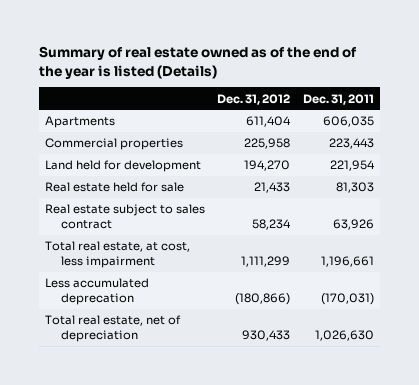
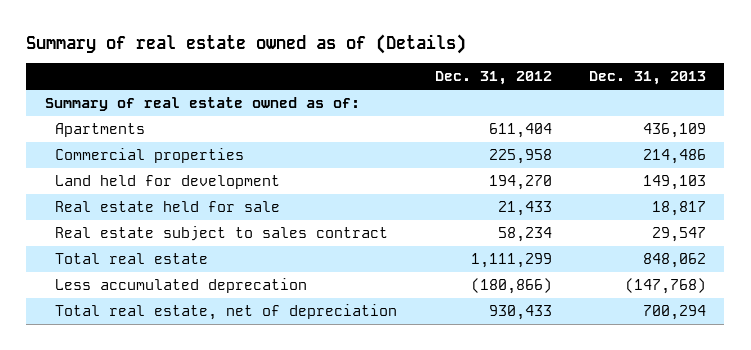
[39,46,358,79] Summary of real estate owned as of the end of the year is listed (Details) -> [26,33,467,54] Summary of real estate owned as of (Details)
[302,93,374,105] Dec. 31, 2011 -> none
none -> [588,71,706,86] Dec. 31, 2013
none -> [45,97,361,112] Summary of real estate owned as of:
[45,241,191,268] Total real estate, at cost, less impairment -> [55,253,209,265] Total real estate

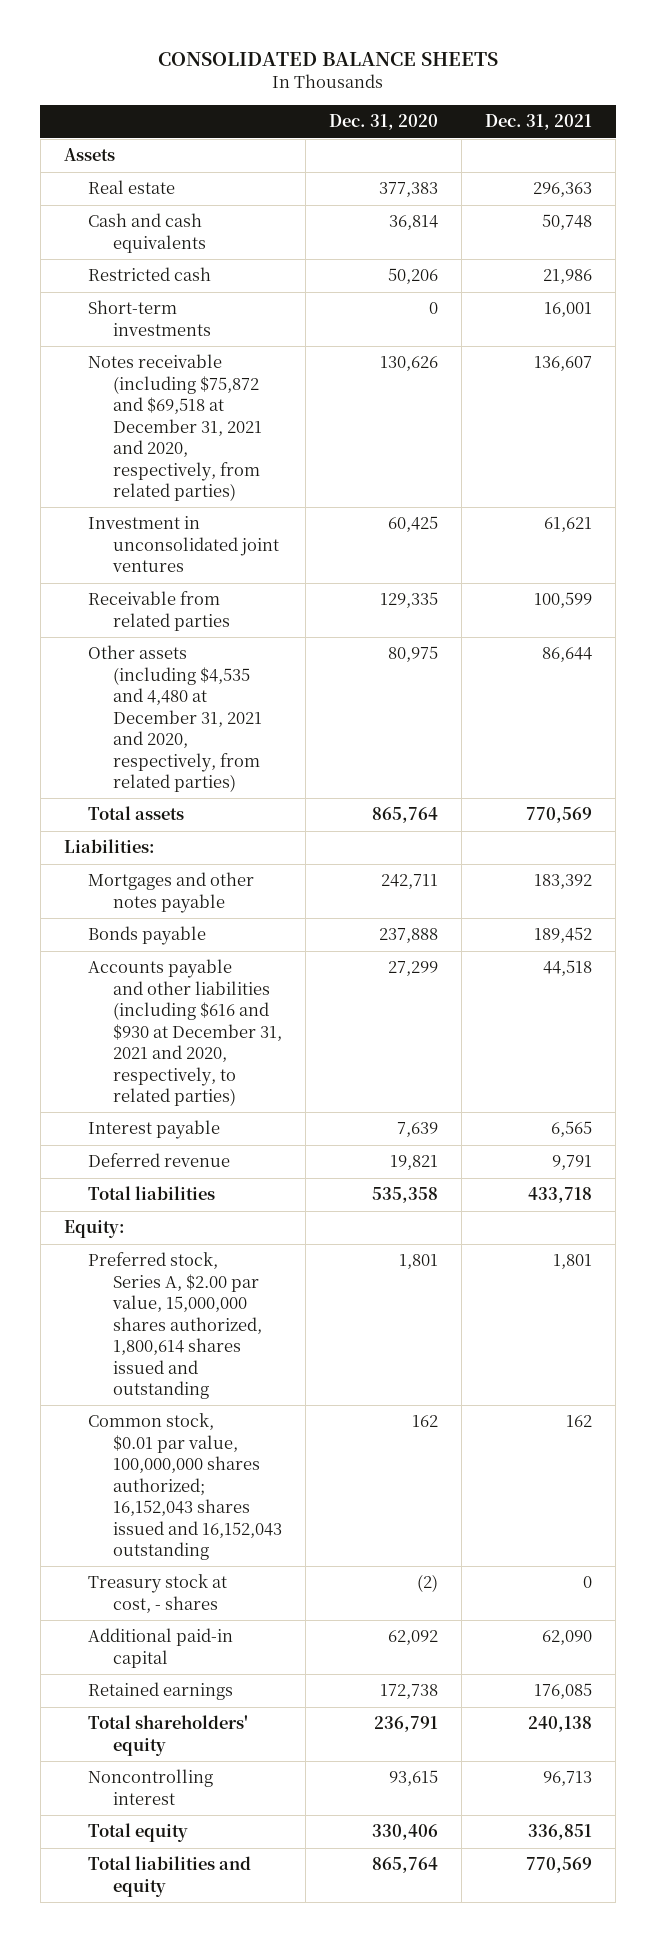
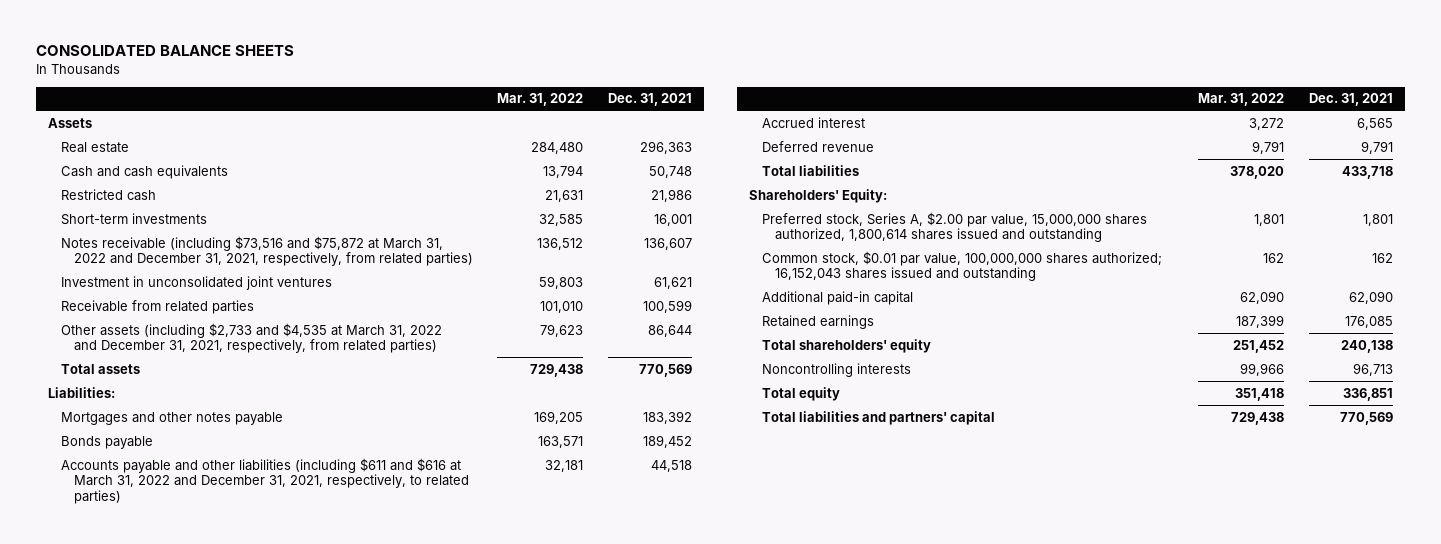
[329,114,439,131] Dec. 31, 2020 -> none
none -> [497,93,584,107] Mar. 31, 2022
[88,354,262,502] Notes receivable (including $75,872 and $69,518 at December 31, 2021 and 2020, respectively, from related parties) -> [60,235,473,267] Notes receivable (including $73,516 and $75,872 at March 31, 2022 and December 31, 2021, respectively, from related parties)
[88,645,262,793] Other assets (including $4,535 and 4,480 at December 31, 2021 and 2020, respectively, from related parties) -> [60,322,442,354] Other assets (including $2,733 and $4,535 at March 31, 2022 and December 31, 2021, respectively, from related parties)
[88,959,282,1107] Accounts payable and other liabilities (including $616 and $930 at December 31, 2021 and 2020, respectively, to related parties) -> [60,457,469,504] Accounts payable and other liabilities (including $611 and $616 at March 31, 2022 and December 31, 2021, respectively, to related parties)
[88,1120,221,1140] Interest payable -> [761,116,865,128] Accrued interest
[63,1220,125,1239] Equity: -> [749,188,888,203] Shareholders' Equity:
[88,1574,228,1613] Treasury stock at cost, - shares -> none
[88,1413,282,1561] Common stock, $0.01 par value, 100,000,000 shares authorized; 16,152,043 shares issued and 16,152,043 outstanding -> [761,250,1162,282] Common stock, $0.01 par value, 100,000,000 shares authorized; 16,152,043 shares issued and outstanding
[88,1769,214,1805] Noncontrolling interest -> [761,362,911,377] Noncontrolling interests
[88,1856,252,1897] Total liabilities and equity -> [761,410,995,425] Total liabilities and partners' capital

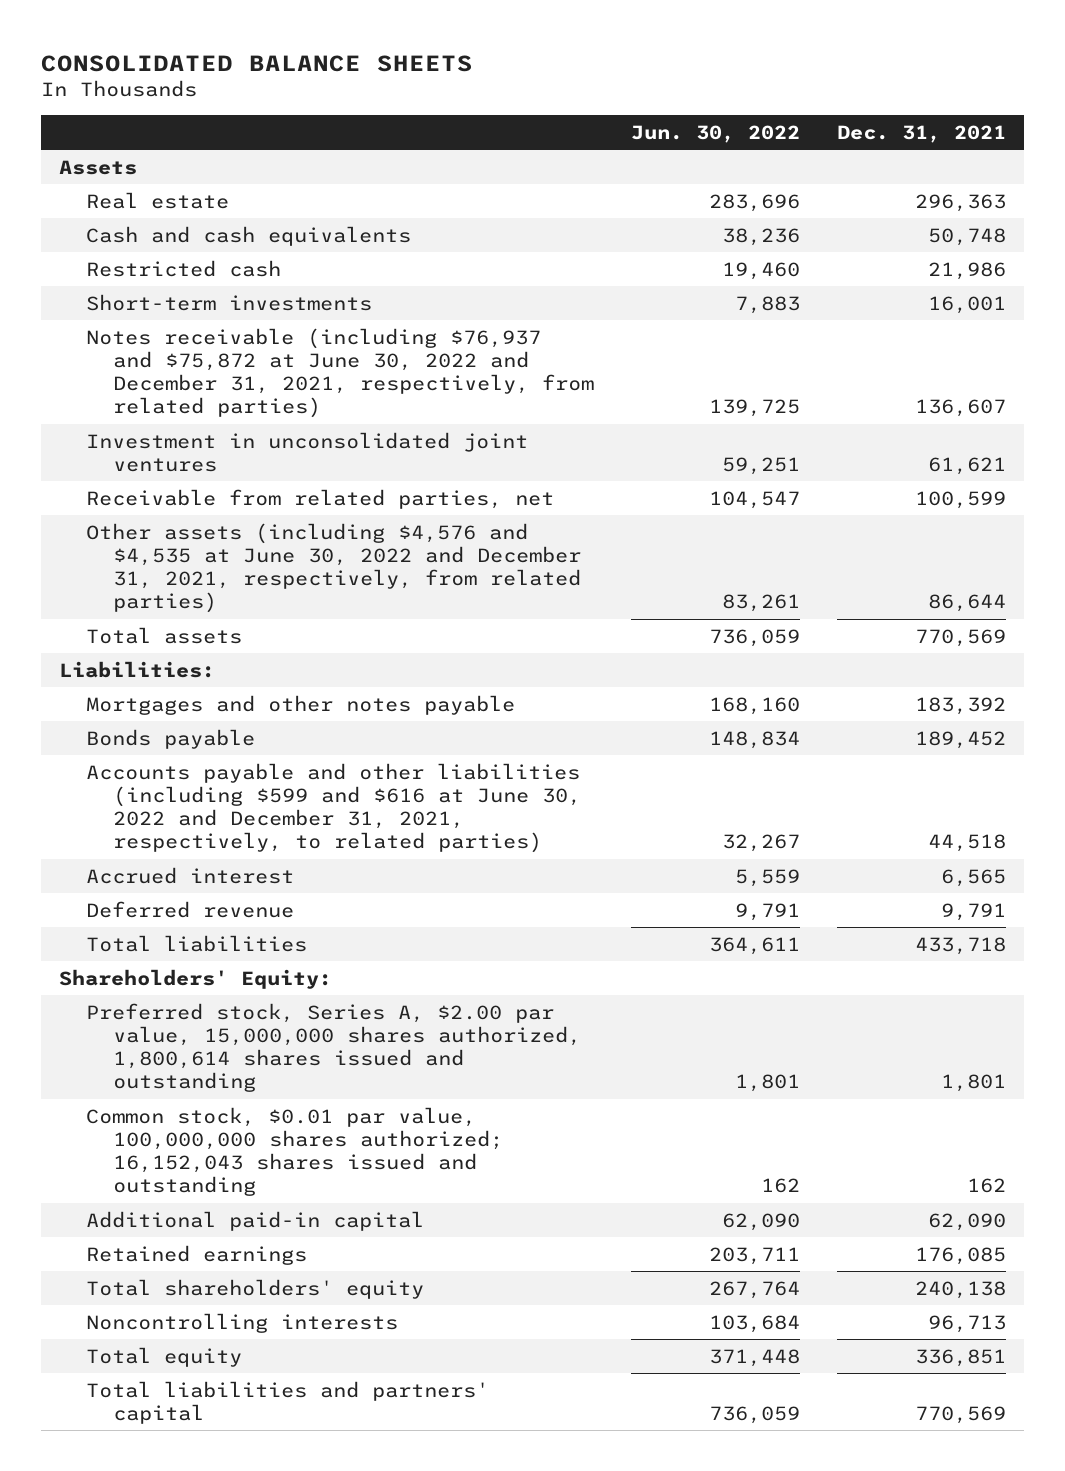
[497,93,584,107] Mar. 31, 2022 -> none
none -> [631,124,801,143] Jun. 30, 2022
[60,235,473,267] Notes receivable (including $73,516 and $75,872 at March 31, 2022 and December 31, 2021, respectively, from related parties) -> [86,327,595,419] Notes receivable (including $76,937 and $75,872 at June 30, 2022 and December 31, 2021, respectively, from related parties)
[60,299,254,314] Receivable from related parties -> [86,488,555,509] Receivable from related parties, net
[60,322,442,354] Other assets (including $2,733 and $4,535 at March 31, 2022 and December 31, 2021, respectively, from related parties) -> [86,522,582,614] Other assets (including $4,576 and $4,535 at June 30, 2022 and December 31, 2021, respectively, from related parties)
[60,457,469,504] Accounts payable and other liabilities (including $611 and $616 at March 31, 2022 and December 31, 2021, respectively, to related parties) -> [86,762,582,854] Accounts payable and other liabilities (including $599 and $616 at June 30, 2022 and December 31, 2021, respectively, to related parties)

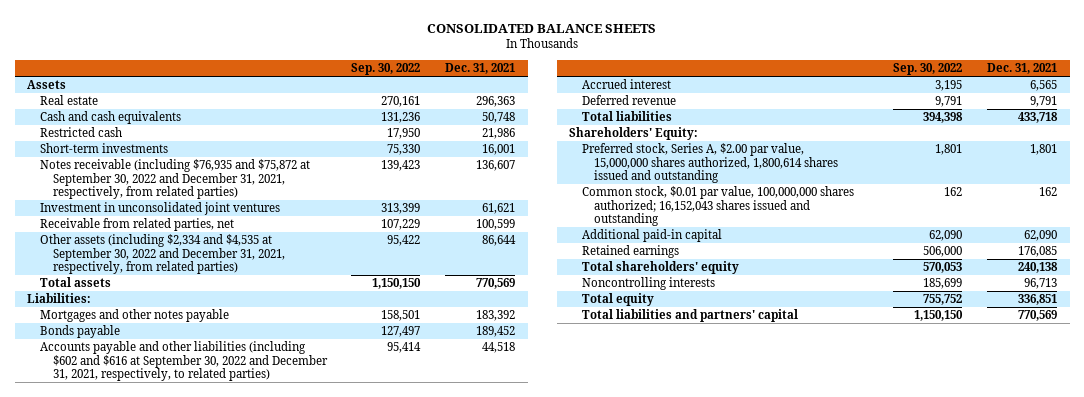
[631,124,801,143] Jun. 30, 2022 -> none
none -> [351,63,421,76] Sep. 30, 2022
[86,327,595,419] Notes receivable (including $76,937 and $75,872 at June 30, 2022 and December 31, 2021, respectively, from related parties) -> [39,159,310,200] Notes receivable (including $76,935 and $75,872 at September 30, 2022 and December 31, 2021, respectively, from related parties)
[86,522,582,614] Other assets (including $4,576 and $4,535 at June 30, 2022 and December 31, 2021, respectively, from related parties) -> [39,234,285,275] Other assets (including $2,334 and $4,535 at September 30, 2022 and December 31, 2021, respectively, from related parties)
[86,762,582,854] Accounts payable and other liabilities (including $599 and $616 at June 30, 2022 and December 31, 2021, respectively, to related parties) -> [39,341,328,382] Accounts payable and other liabilities (including $602 and $616 at September 30, 2022 and December 31, 2021, respectively, to related parties)

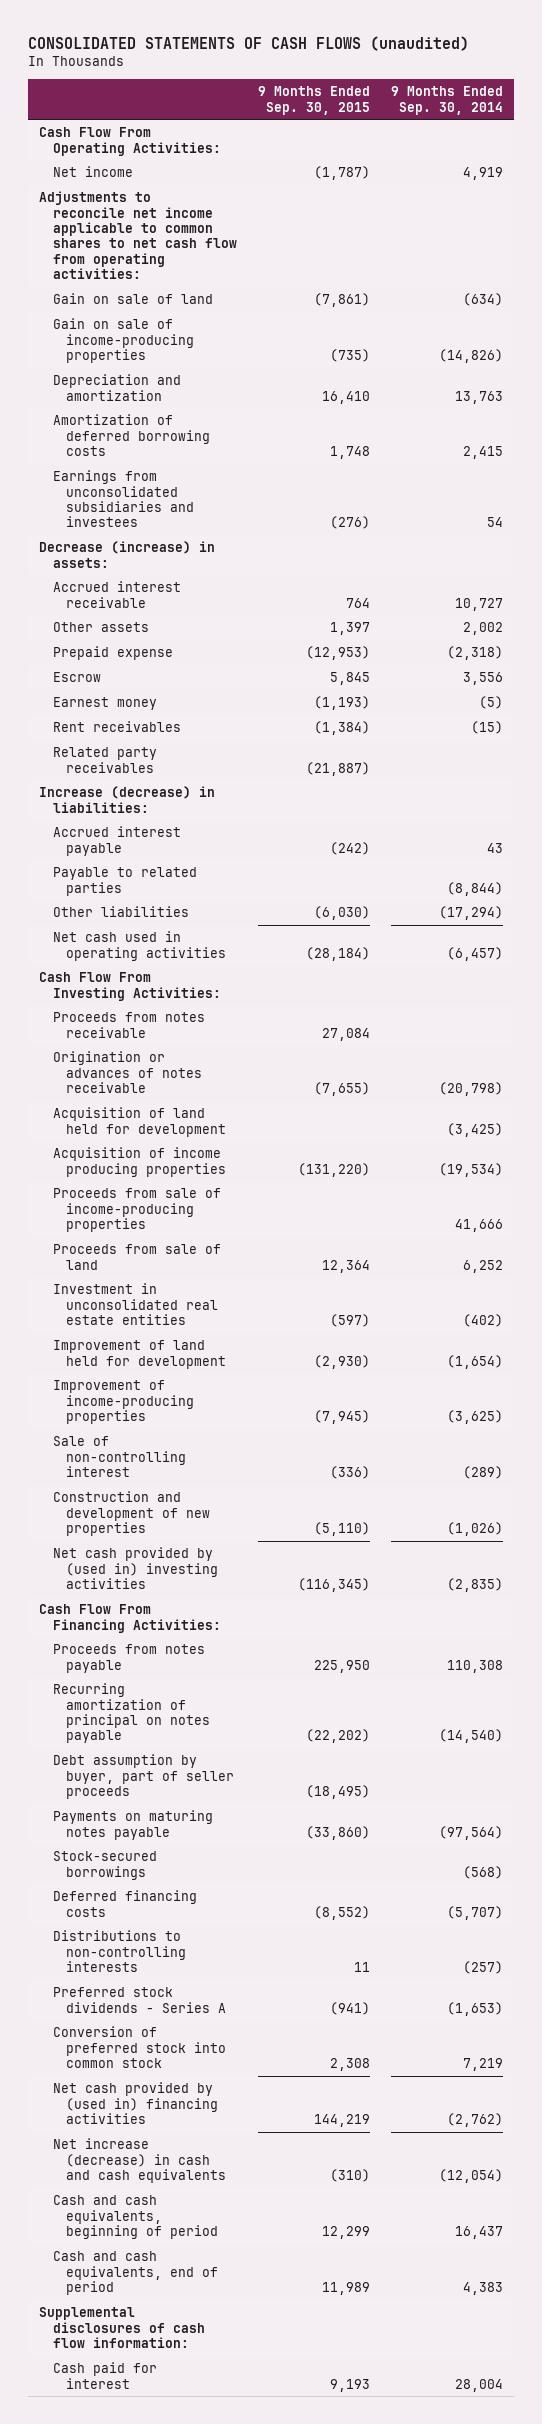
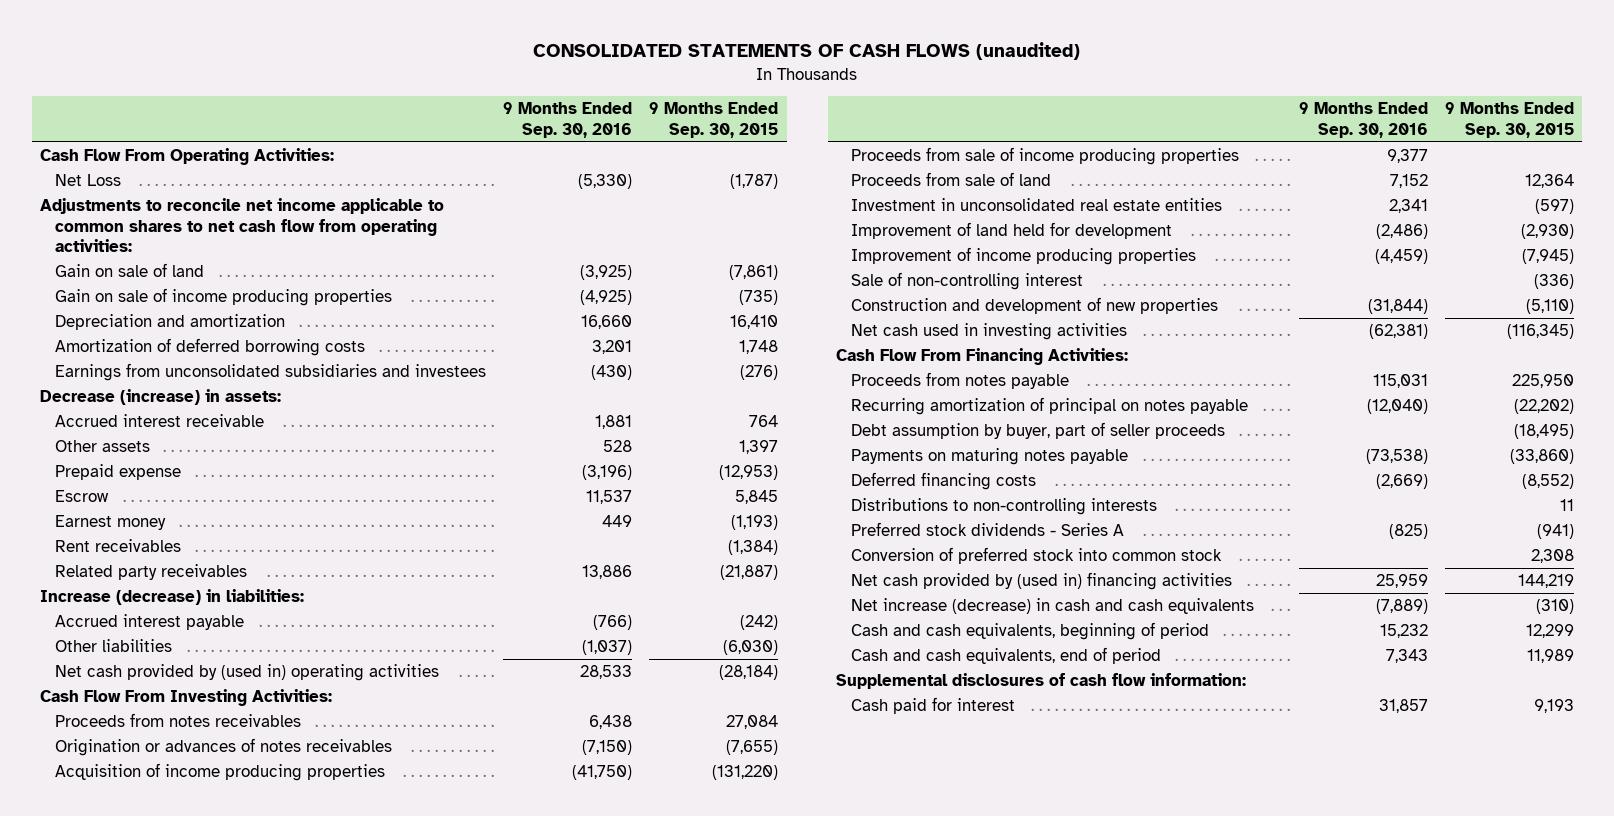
[391,86,504,115] 9 Months Ended Sep. 30, 2014 -> none
none -> [502,102,632,138] 9 Months Ended Sep. 30, 2016
[52,166,133,178] Net income -> [54,174,121,187] Net Loss
[52,318,195,363] Gain on sale of income-producing properties -> [54,288,392,307] Gain on sale of income producing properties
[52,867,197,896] Payable to related parties -> none
[52,931,227,961] Net cash used in operating activities -> [54,664,439,682] Net cash provided by (used in) operating activities
[52,1107,227,1137] Acquisition of land held for development -> none
[52,1012,205,1038] Proceeds from notes receivable -> [54,713,301,728] Proceeds from notes receivables
[52,1051,203,1093] Origination or advances of notes receivable -> [54,738,392,757] Origination or advances of notes receivables
[52,1188,221,1232] Proceeds from sale of income-producing properties -> [850,147,1239,166] Proceeds from sale of income producing properties
[52,1380,195,1424] Improvement of income-producing properties -> [850,247,1196,266] Improvement of income producing properties
[52,1547,219,1589] Net cash provided by (used in) investing activities -> [850,323,1127,341] Net cash used in investing activities
[52,1851,157,1880] Stock-secured borrowings -> none

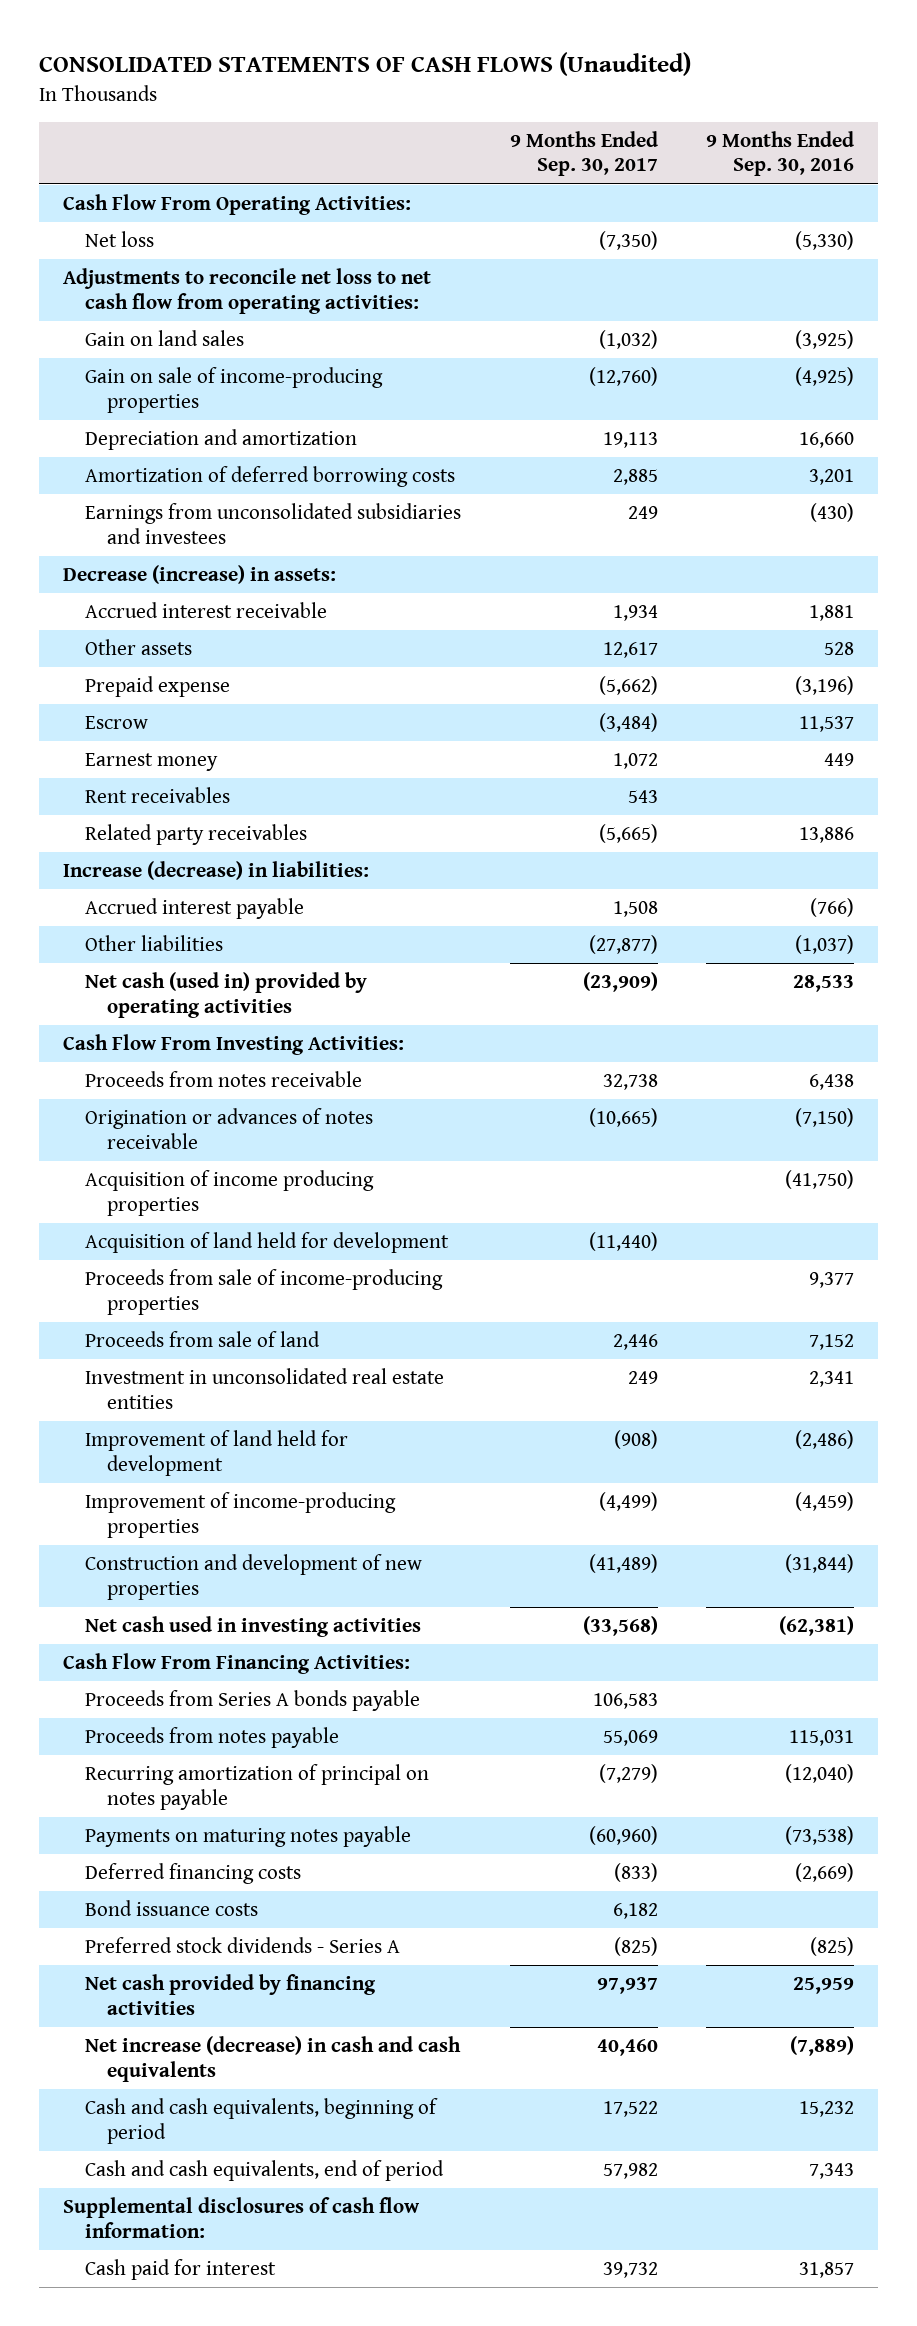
[533,42,1081,61] CONSOLIDATED STATEMENTS OF CASH FLOWS (unaudited) -> [39,52,692,77] CONSOLIDATED STATEMENTS OF CASH FLOWS (Unaudited)
[648,102,778,138] 9 Months Ended Sep. 30, 2015 -> none
none -> [509,131,658,177] 9 Months Ended Sep. 30, 2017
[54,288,392,307] Gain on sale of income producing properties -> none
[54,174,121,187] Net Loss -> [85,231,155,248] Net loss
[40,198,445,252] Adjustments to reconcile net income applicable to common shares to net cash flow from operating activities: -> [63,268,432,314] Adjustments to reconcile net loss to net cash flow from operating activities:
none -> [85,330,245,347] Gain on land sales
[54,263,204,278] Gain on sale of land -> [85,367,384,413] Gain on sale of income-producing properties
[579,265,632,281] (3,925) -> [794,367,854,387] (4,925)
[54,664,439,682] Net cash provided by (used in) operating activities -> [85,972,368,1018] Net cash (used in) provided by operating activities
[54,713,301,728] Proceeds from notes receivables -> [85,1071,363,1088] Proceeds from notes receivable
[54,738,392,757] Origination or advances of notes receivables -> [85,1108,374,1149] Origination or advances of notes receivable
none -> [85,1232,450,1254] Acquisition of land held for development
[850,147,1239,166] Proceeds from sale of income producing properties -> [85,1269,444,1315] Proceeds from sale of income-producing properties
[850,272,1083,291] Sale of non-controlling interest -> none
[850,247,1196,266] Improvement of income producing properties -> [85,1492,397,1538] Improvement of income-producing properties
none -> [85,1690,421,1712] Proceeds from Series A bonds payable
[850,422,1225,440] Debt assumption by buyer, part of seller proceeds -> none
[850,498,1157,516] Distributions to non-controlling interests -> none
none -> [85,1900,259,1917] Bond issuance costs
[850,547,1222,565] Conversion of preferred stock into common stock -> none
[850,572,1232,591] Net cash provided by (used in) financing activities -> [85,1974,377,2015] Net cash provided by financing activities

